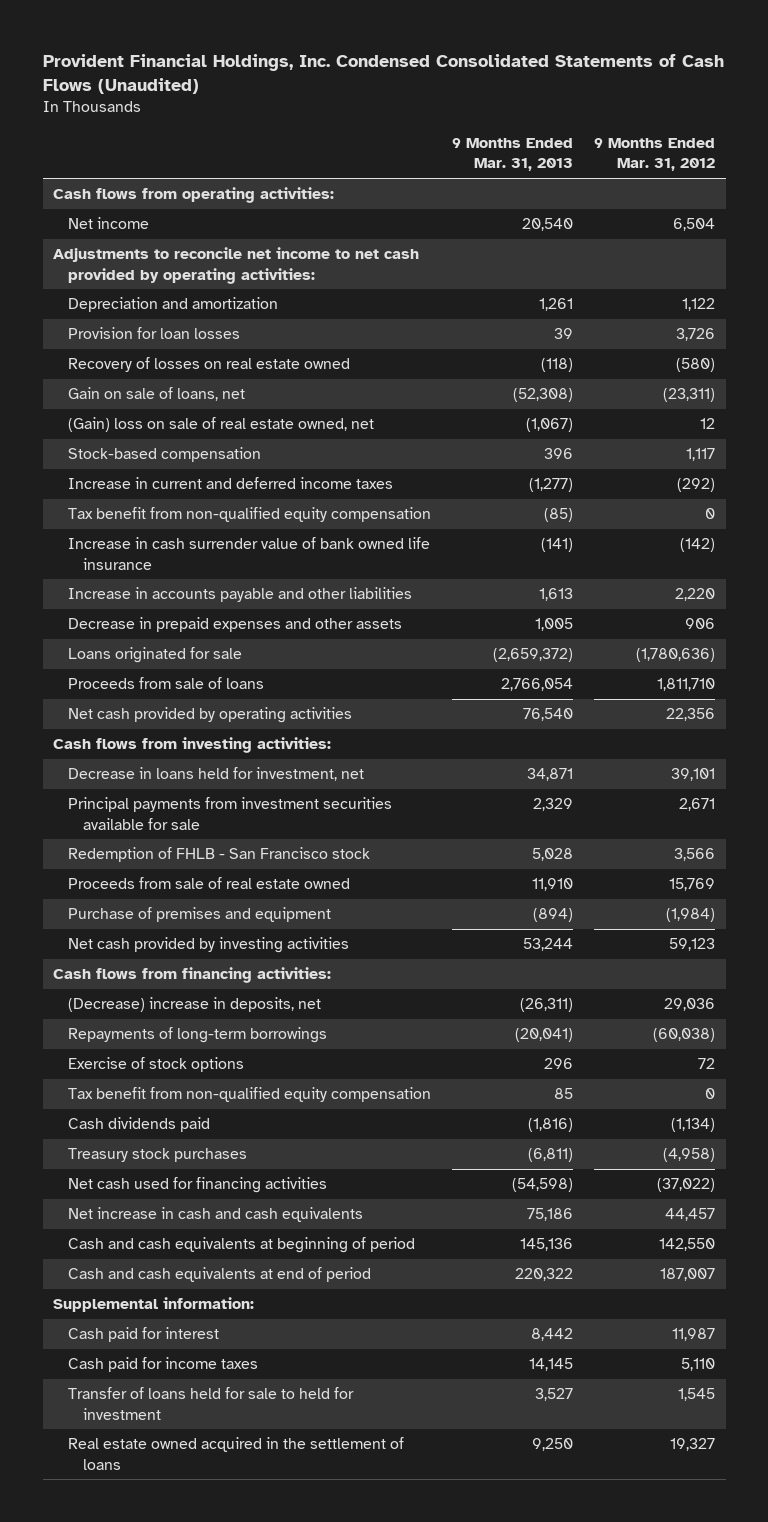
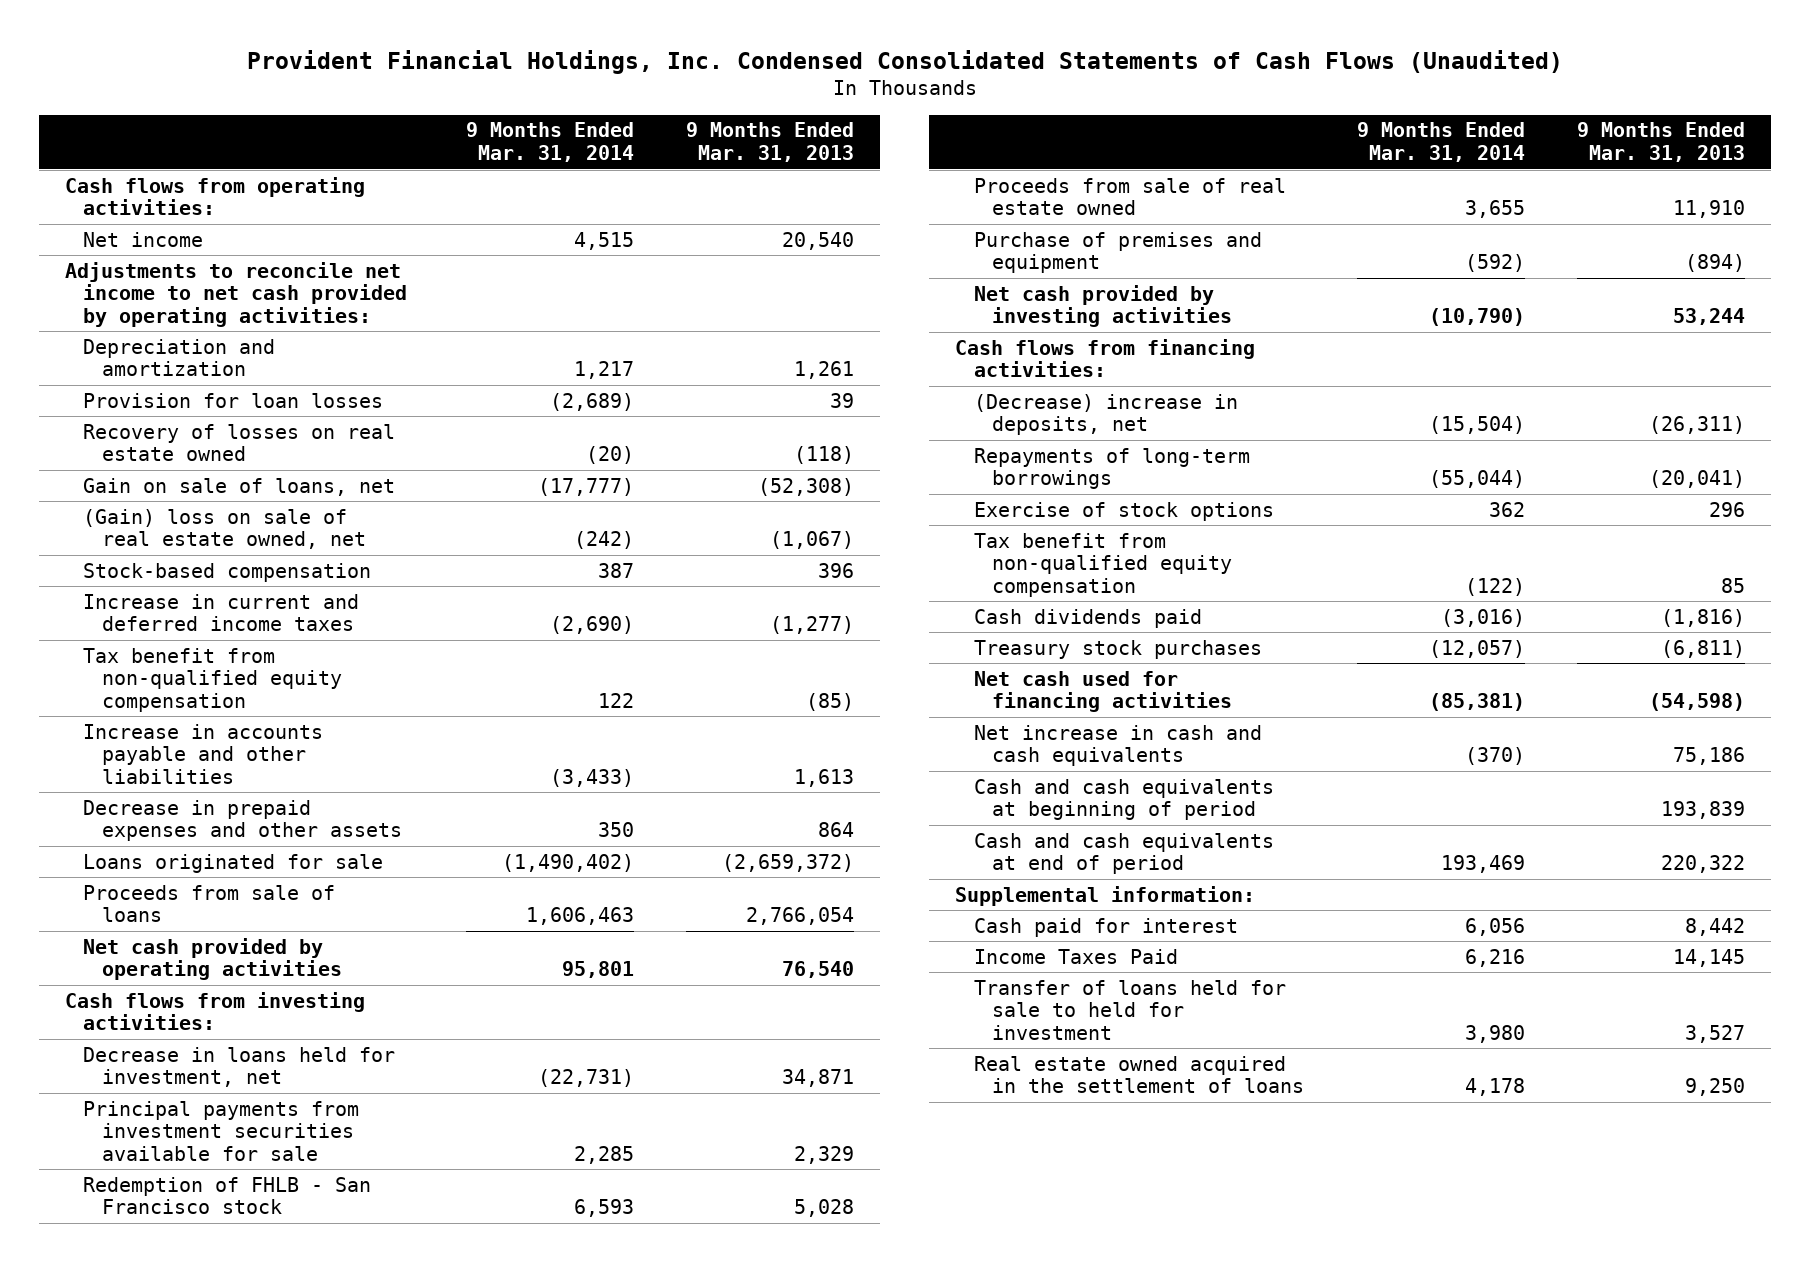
[594,138,716,172] 9 Months Ended Mar. 31, 2012 -> none
none -> [466,122,635,163] 9 Months Ended Mar. 31, 2014
[68,537,431,570] Increase in cash surrender value of bank owned life insurance -> none
[535,618,574,632] 1,005 -> [818,822,855,838] 864
[520,1238,574,1252] 145,136 -> [1660,801,1745,820] 193,839
[68,1357,259,1373] Cash paid for income taxes -> [973,948,1178,964] Income Taxes Paid

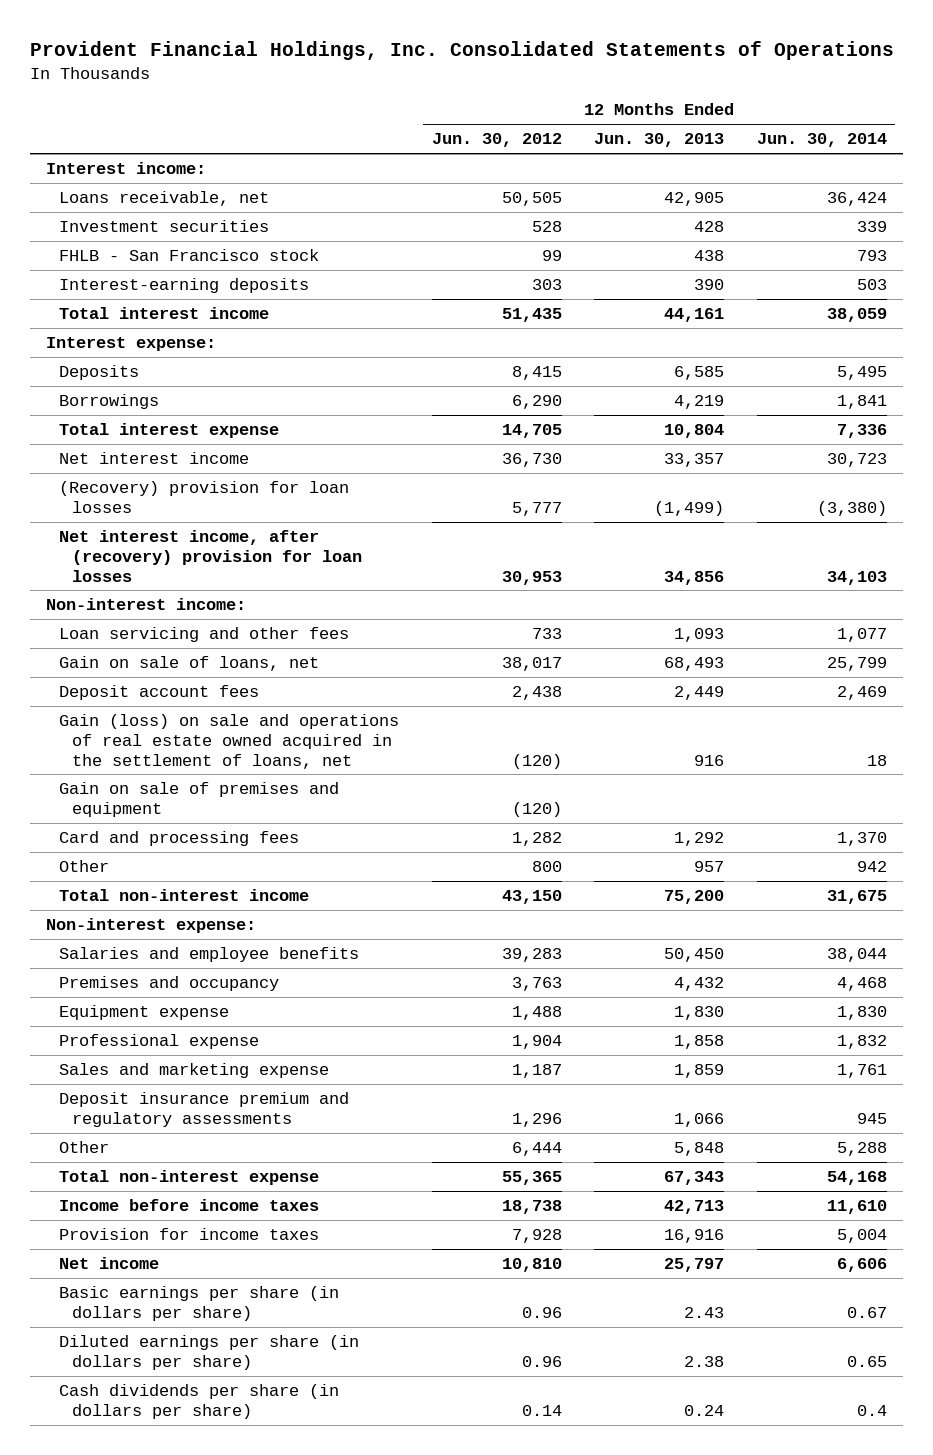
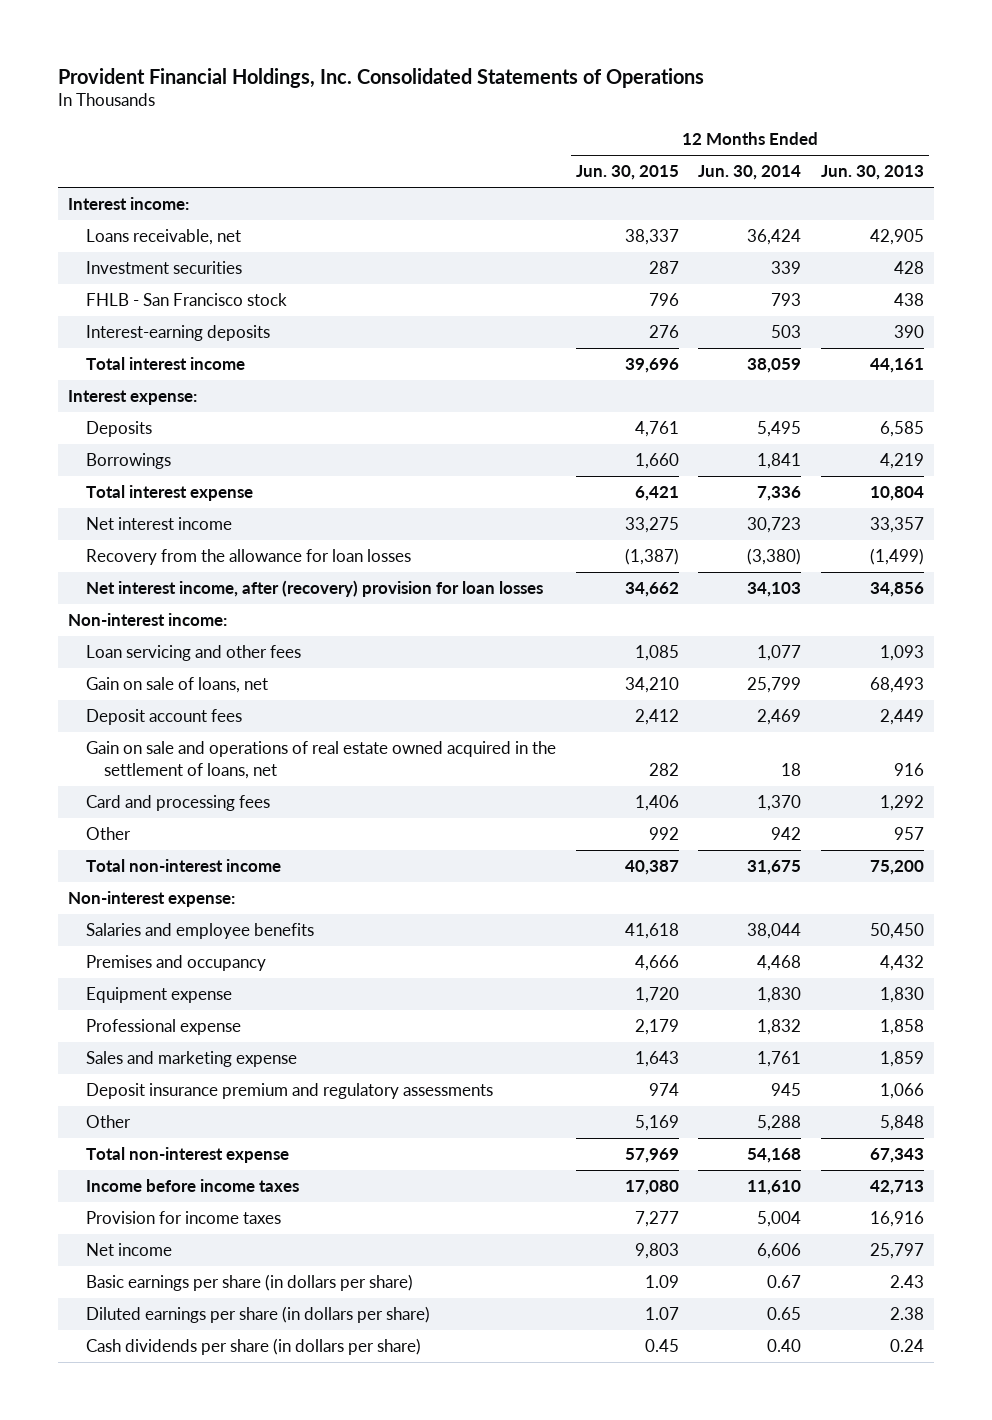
[431,133,562,148] Jun. 30, 2012 -> none
none -> [575,165,679,181] Jun. 30, 2015
[58,481,349,513] (Recovery) provision for loan losses -> [85,549,411,566] Recovery from the allowance for loan losses
[58,782,339,817] Gain on sale of premises and equipment -> none
[58,714,399,769] Gain (loss) on sale and operations of real estate owned acquired in the settlement of loans, net -> [85,741,556,779] Gain on sale and operations of real estate owned acquired in the settlement of loans, net
[856,1404,887,1416] 0.4 -> [767,1339,802,1353] 0.40

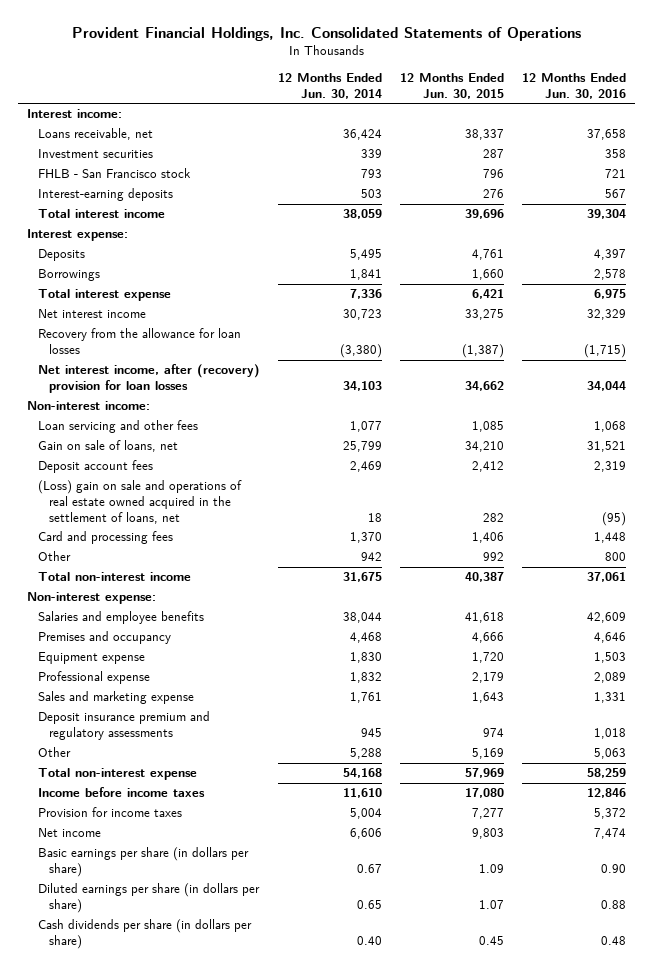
[821,165,925,181] Jun. 30, 2013 -> none
none -> [521,73,626,99] 12 Months Ended Jun. 30, 2016
[85,741,556,779] Gain on sale and operations of real estate owned acquired in the settlement of loans, net -> [38,480,243,524] (Loss) gain on sale and operations of real estate owned acquired in the settlement of loans, net

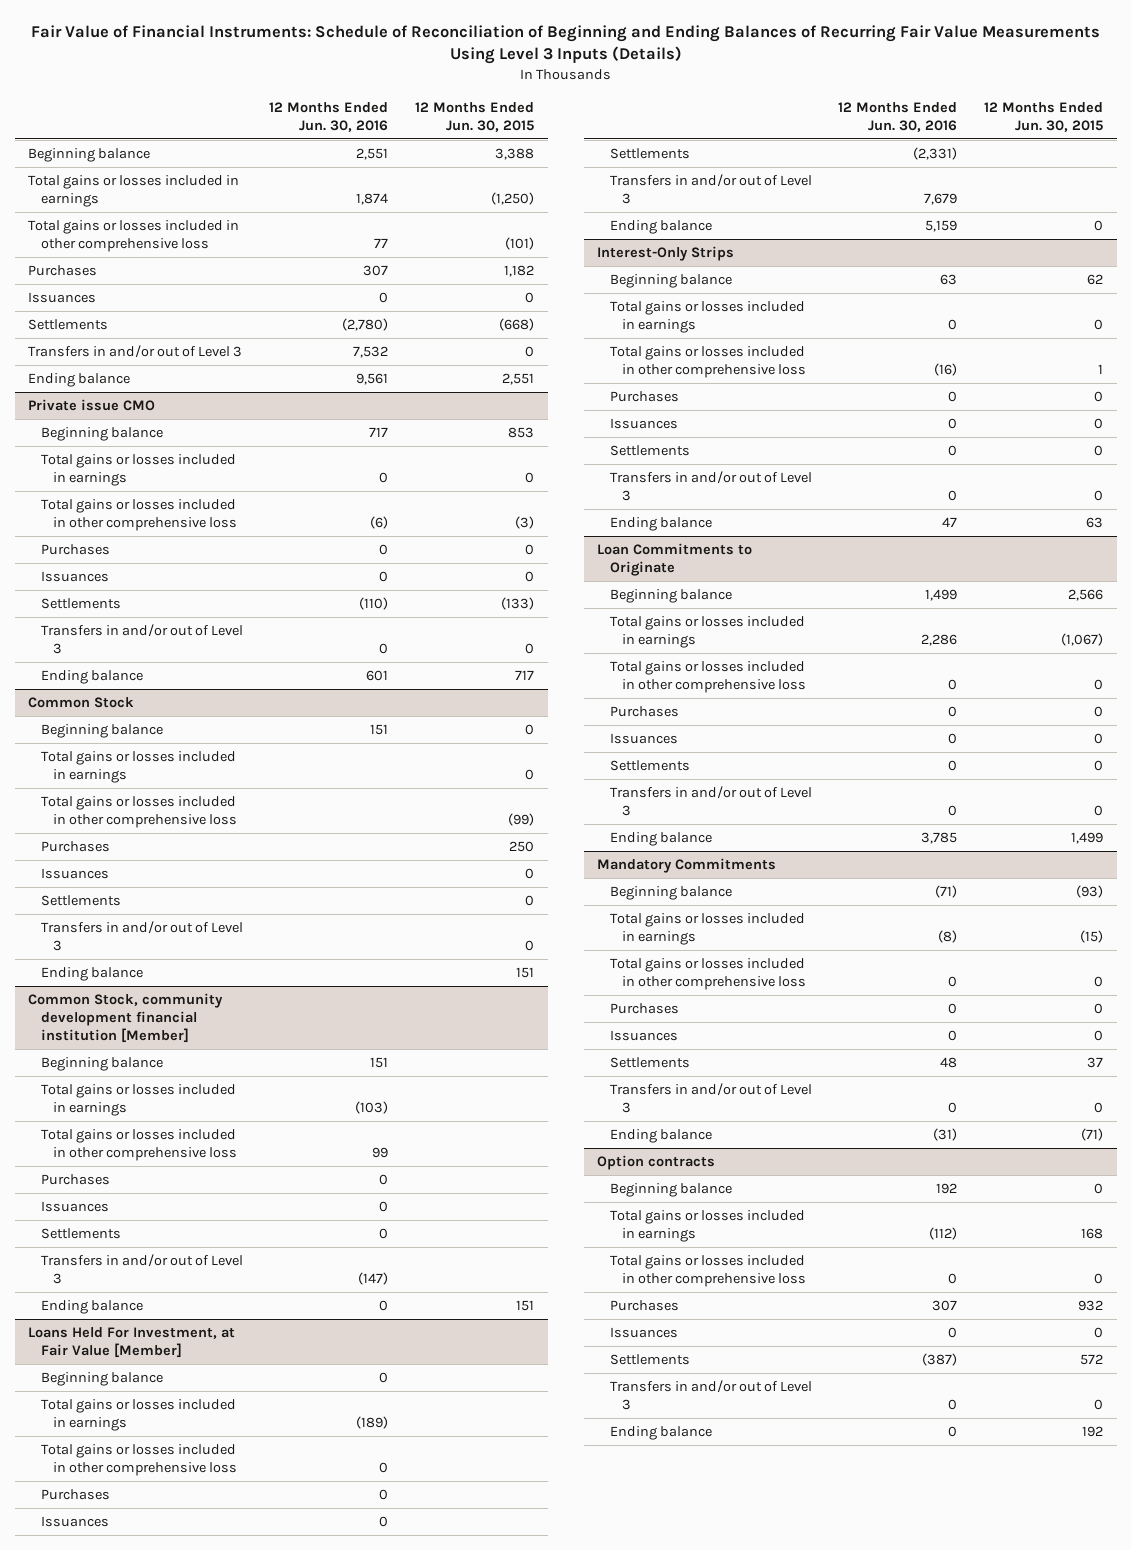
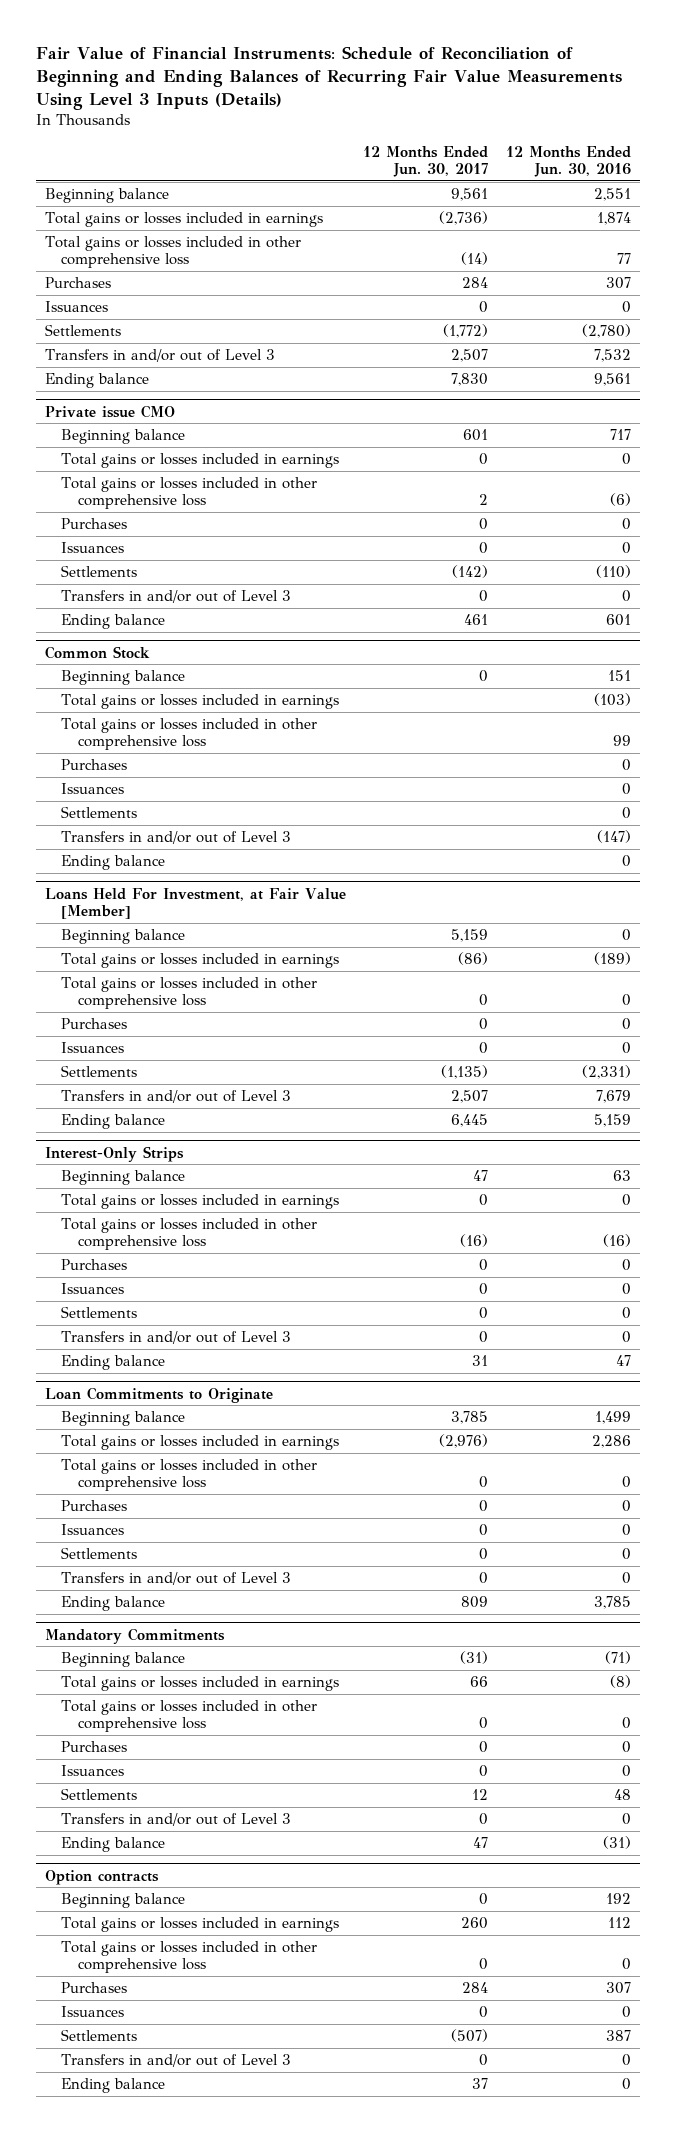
[415,101,535,132] 12 Months Ended Jun. 30, 2015 -> none
none -> [363,145,489,178] 12 Months Ended Jun. 30, 2017
[40,751,236,784] Total gains or losses included in earnings -> none
[40,796,238,829] Total gains or losses included in other comprehensive loss -> none
[40,841,110,853] Purchases -> none
[40,868,109,880] Issuances -> none
[40,895,121,907] Settlements -> none
[40,921,243,952] Transfers in and/or out of Level 3 -> none
[40,967,143,982] Ending balance -> none
[28,993,224,1044] Common Stock, community development financial institution [Member] -> none
[40,1057,163,1072] Beginning balance -> none
[929,1227,958,1241] (112) -> [608,1917,632,1929] 112
[922,1353,958,1367] (387) -> [606,2030,632,2042] 387

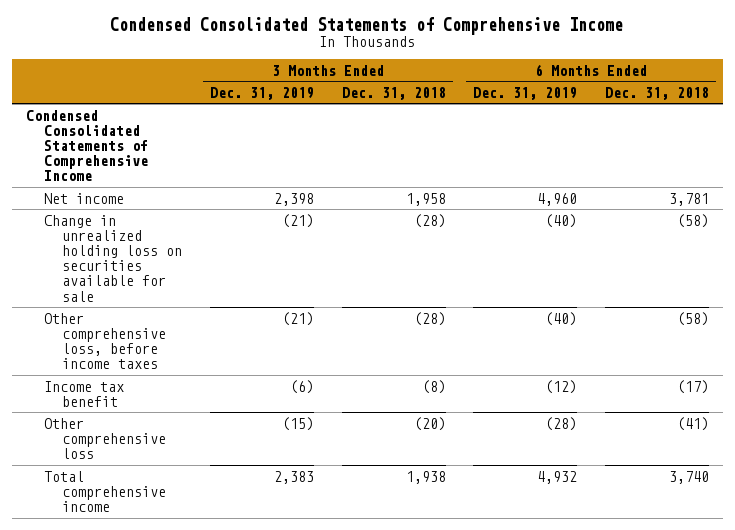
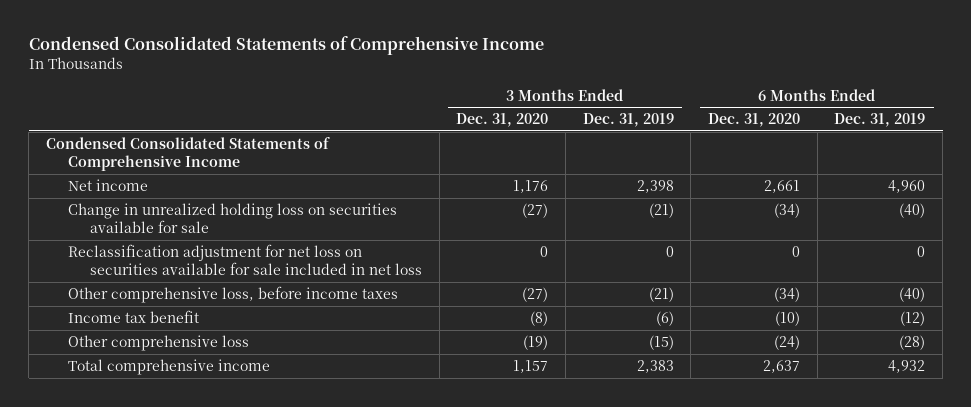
[341,86,446,100] Dec. 31, 2018 -> none
[604,86,709,100] Dec. 31, 2018 -> none
none -> [456,113,549,128] Dec. 31, 2020
none -> [708,113,801,128] Dec. 31, 2020
none -> [67,243,423,275] Reclassification adjustment for net loss on securities available for sale included in net loss

